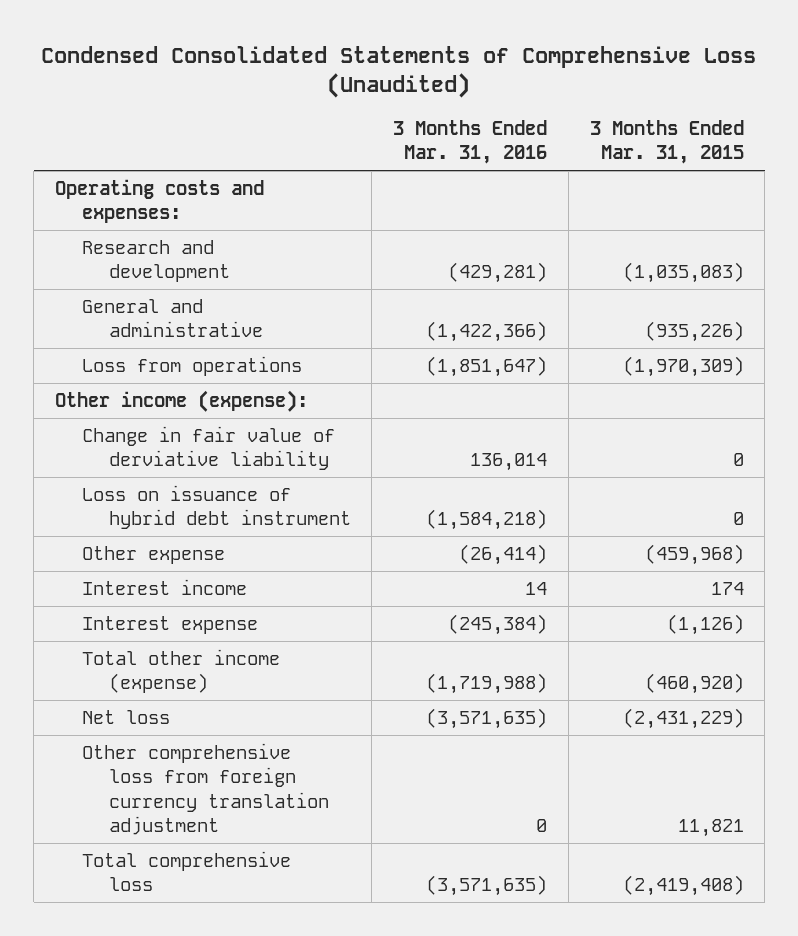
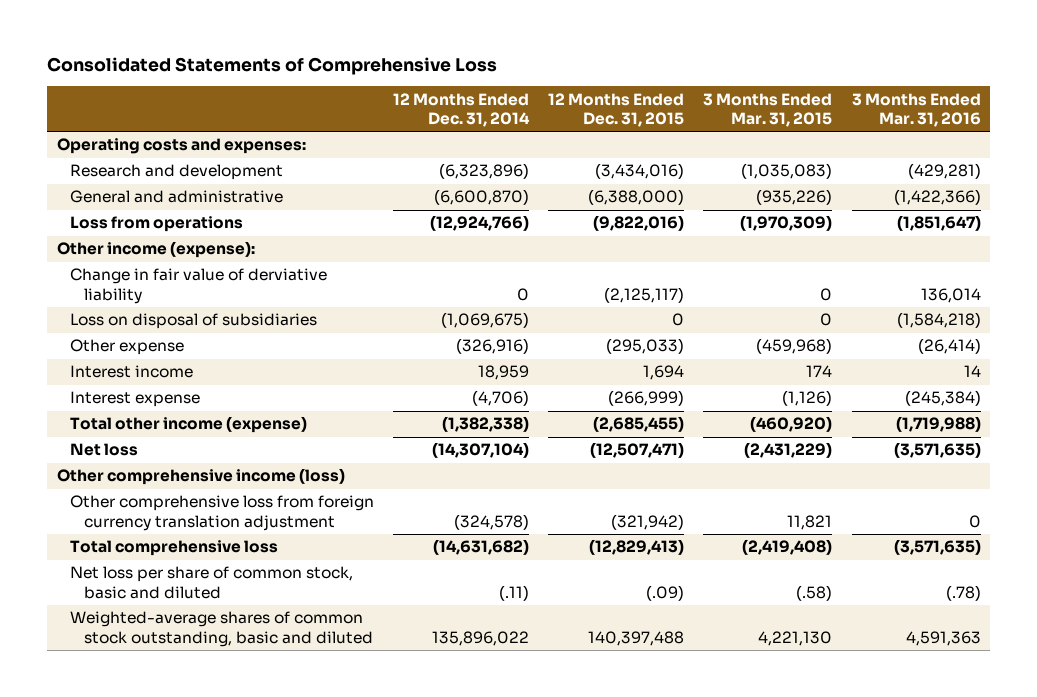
[41,45,757,99] Condensed Consolidated Statements of Comprehensive Loss (Unaudited) -> [47,56,498,75] Consolidated Statements of Comprehensive Loss
none -> [393,92,531,128] 12 Months Ended Dec. 31, 2014
none -> [548,92,685,128] 12 Months Ended Dec. 31, 2015
[81,484,351,530] Loss on issuance of hybrid debt instrument -> [70,313,318,330] Loss on disposal of subsidiaries
none -> [56,468,345,486] Other comprehensive income (loss)
none -> [70,566,354,599] Net loss per share of common stock, basic and diluted
none -> [70,611,373,647] Weighted-average shares of common stock outstanding, basic and diluted

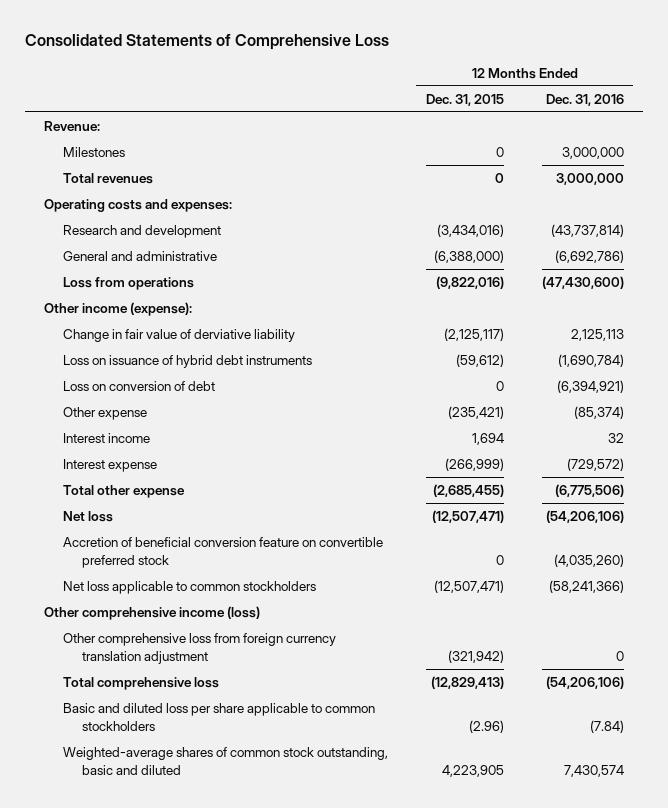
[393,92,531,128] 12 Months Ended Dec. 31, 2014 -> none
[703,92,833,128] 3 Months Ended Mar. 31, 2015 -> none
[851,92,981,128] 3 Months Ended Mar. 31, 2016 -> none
none -> [545,93,624,106] Dec. 31, 2016
none -> [43,120,100,131] Revenue:
none -> [62,146,125,157] Milestones
none -> [62,172,153,184] Total revenues
[70,313,318,330] Loss on disposal of subsidiaries -> none
none -> [62,354,312,368] Loss on issuance of hybrid debt instruments
none -> [62,380,215,391] Loss on conversion of debt
[606,338,685,355] (295,033) -> [447,405,504,419] (235,421)
[70,416,308,434] Total other income (expense) -> [62,484,185,498] Total other expense
none -> [62,536,383,568] Accretion of beneficial conversion feature on convertible preferred stock
none -> [62,580,316,594] Net loss applicable to common stockholders
[70,566,354,599] Net loss per share of common stock, basic and diluted -> [62,702,375,731] Basic and diluted loss per share applicable to common stockholders
[646,584,685,601] (.09) -> [468,719,504,733] (2.96)
[588,630,685,646] 140,397,488 -> [441,764,504,777] 4,223,905

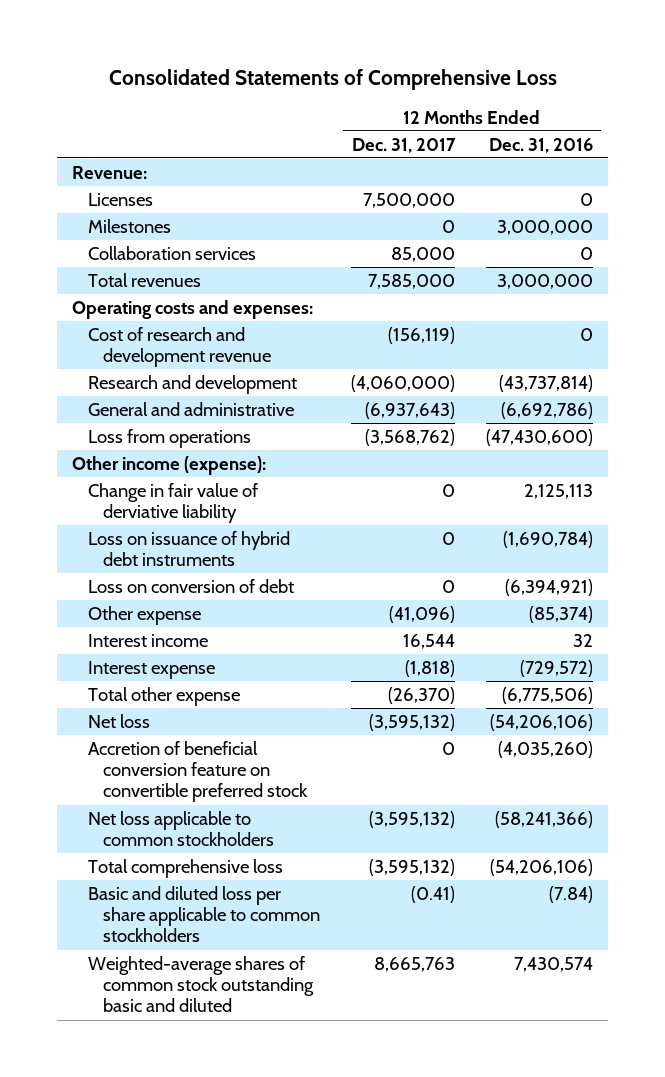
[425,93,504,106] Dec. 31, 2015 -> none
none -> [352,137,457,153] Dec. 31, 2017
none -> [87,193,153,207] Licenses
none -> [87,246,256,261] Collaboration services
none -> [87,327,272,368] Cost of research and development revenue
[43,605,260,620] Other comprehensive income (loss) -> none
[62,632,336,664] Other comprehensive loss from foreign currency translation adjustment -> none
[62,746,388,775] Weighted-average shares of common stock outstanding, basic and diluted -> [87,956,315,1013] Weighted-average shares of common stock outstanding basic and diluted

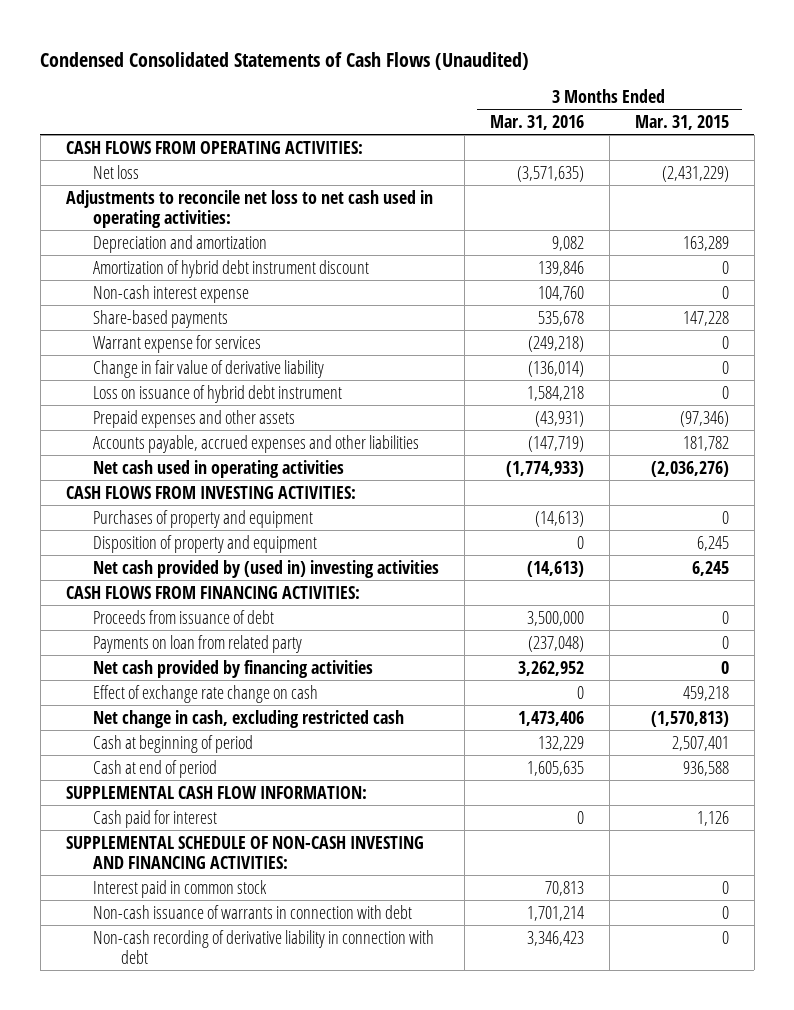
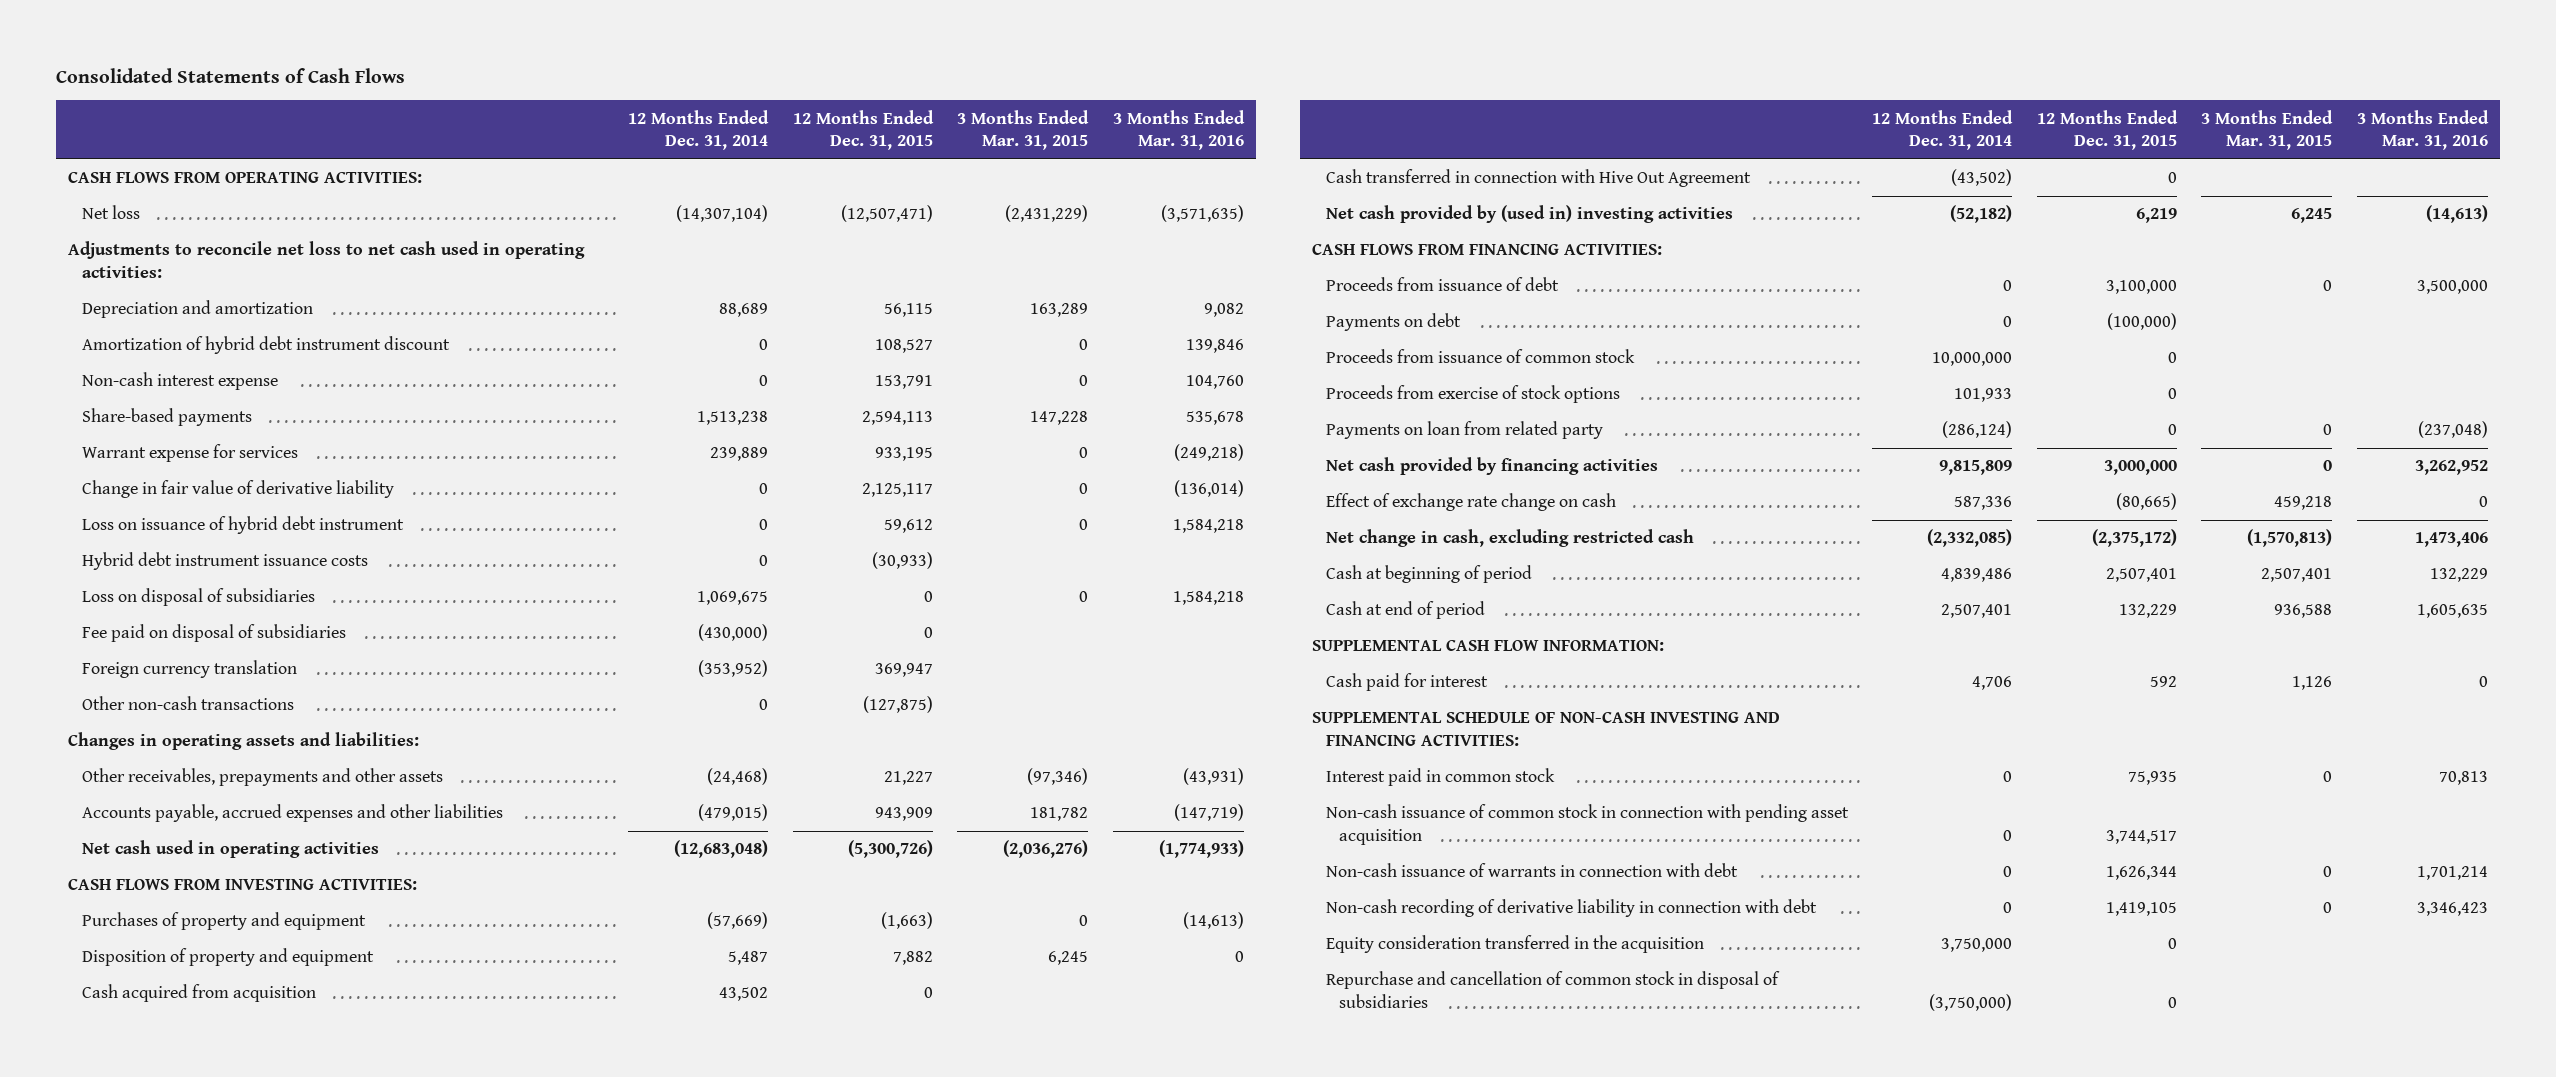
[40,51,530,70] Condensed Consolidated Statements of Cash Flows (Unaudited) -> [55,67,405,83] Consolidated Statements of Cash Flows
none -> [628,109,770,151] 12 Months Ended Dec. 31, 2014
none -> [792,109,934,151] 12 Months Ended Dec. 31, 2015
none -> [81,552,368,571] Hybrid debt instrument issuance costs
none -> [81,588,315,607] Loss on disposal of subsidiaries
none -> [81,624,346,643] Fee paid on disposal of subsidiaries
none -> [81,660,297,679] Foreign currency translation
none -> [81,696,294,711] Other non-cash transactions
none -> [68,732,420,751] Changes in operating assets and liabilities:
[93,409,296,428] Prepaid expenses and other assets -> [81,768,443,787] Other receivables, prepayments and other assets
none -> [81,984,316,1003] Cash acquired from acquisition
none -> [1325,169,1751,188] Cash transferred in connection with Hive Out Agreement
none -> [1325,313,1461,332] Payments on debt
none -> [1325,349,1635,364] Proceeds from issuance of common stock
none -> [1325,385,1620,404] Proceeds from exercise of stock options
none -> [1325,804,1849,845] Non-cash issuance of common stock in connection with pending asset acquisition
none -> [1325,935,1704,954] Equity consideration transferred in the acquisition
none -> [1325,971,1780,1008] Repurchase and cancellation of common stock in disposal of subsidiaries

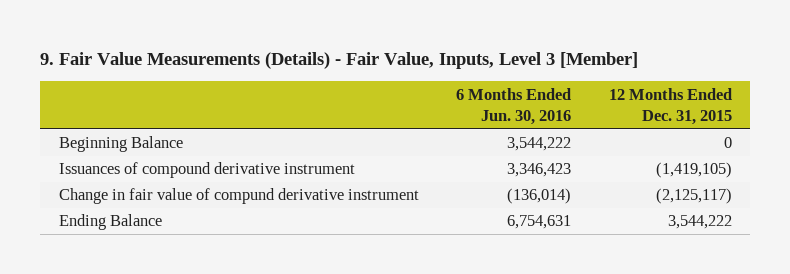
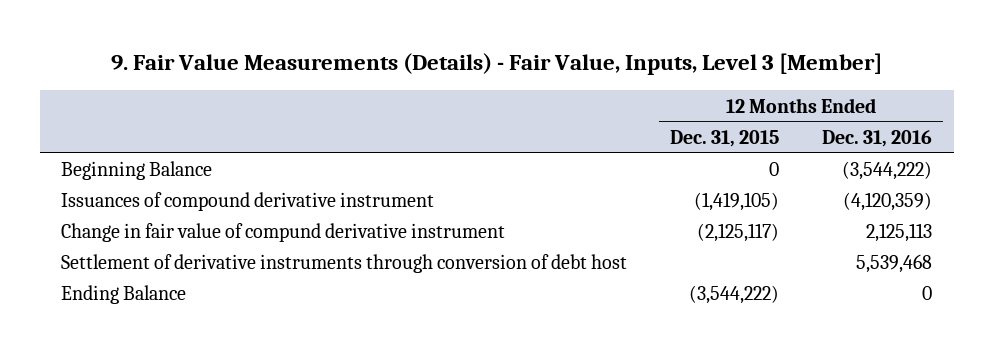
[456,87,572,125] 6 Months Ended Jun. 30, 2016 -> none
none -> [822,129,933,147] Dec. 31, 2016
none -> [61,254,628,274] Settlement of derivative instruments through conversion of debt host
[667,215,732,230] 3,544,222 -> [689,285,780,305] (3,544,222)

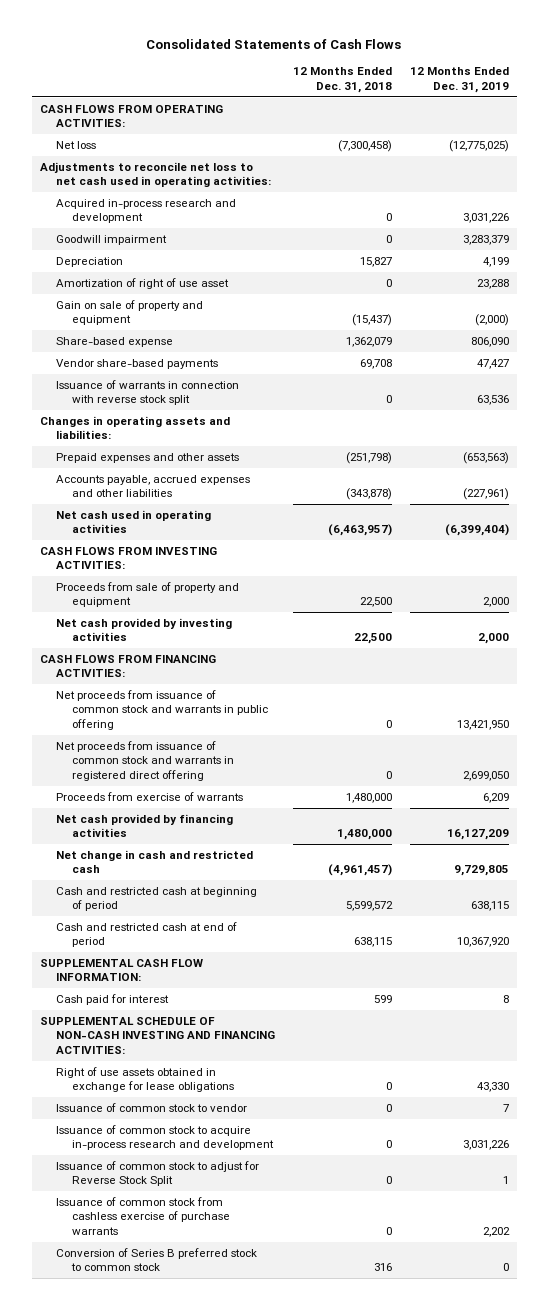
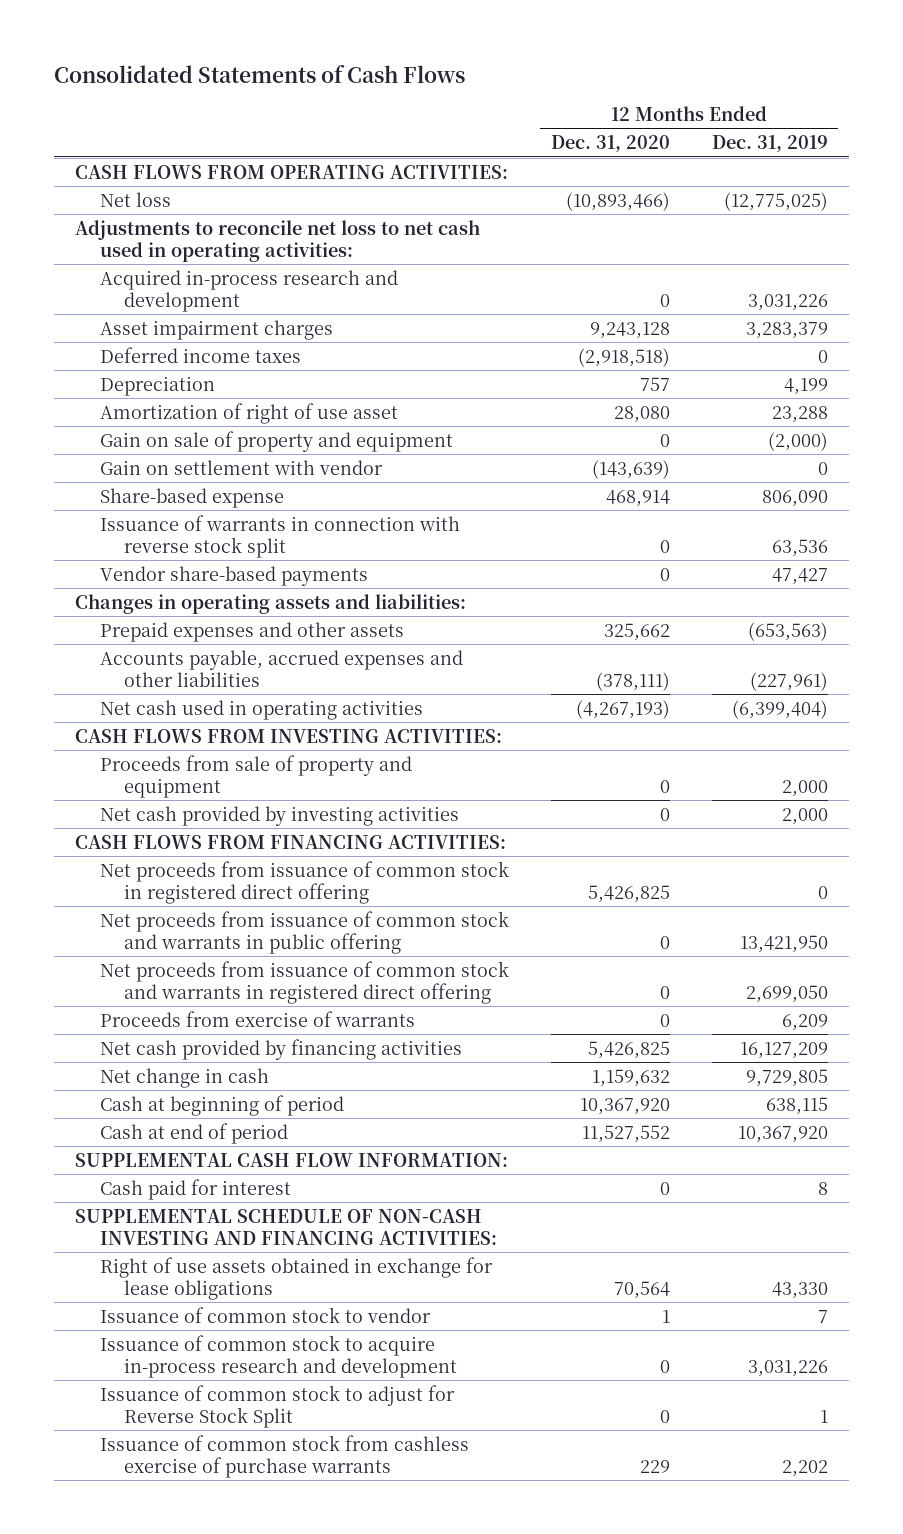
[292,67,392,93] 12 Months Ended Dec. 31, 2018 -> none
none -> [550,135,670,153] Dec. 31, 2020
[56,234,168,245] Goodwill impairment -> [99,319,333,340] Asset impairment charges
none -> [99,346,301,363] Deferred income taxes
none -> [99,459,383,475] Gain on settlement with vendor
[56,358,219,369] Vendor share-based payments -> [99,565,368,586] Vendor share-based payments
none -> [99,860,509,905] Net proceeds from issuance of common stock in registered direct offering
[56,849,254,874] Net change in cash and restricted cash -> [99,1067,269,1088] Net change in cash
[56,886,258,912] Cash and restricted cash at beginning of period -> [99,1094,344,1116] Cash at beginning of period
[56,921,238,948] Cash and restricted cash at end of period -> [99,1122,288,1144] Cash at end of period
[56,1247,258,1272] Conversion of Series B preferred stock to common stock -> none

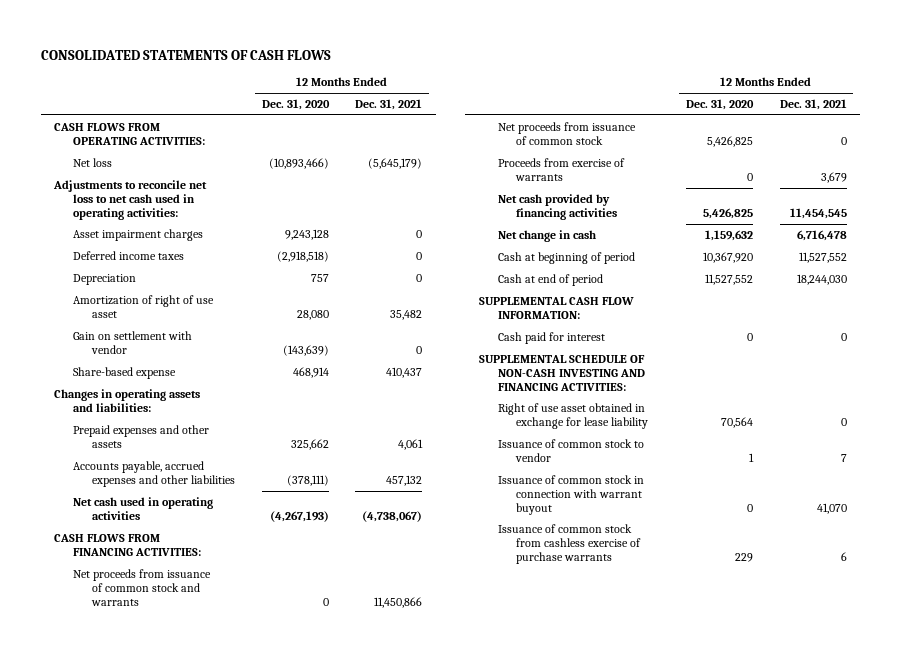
[54,64,466,83] Consolidated Statements of Cash Flows -> [41,49,332,60] CONSOLIDATED STATEMENTS OF CASH FLOWS
[711,135,828,153] Dec. 31, 2019 -> none
none -> [355,99,423,111] Dec. 31, 2021
[99,269,398,313] Acquired in-process research and development -> none
[99,430,453,452] Gain on sale of property and equipment -> none
[99,514,460,559] Issuance of warrants in connection with reverse stock split -> none
[99,565,368,586] Vendor share-based payments -> none
[75,728,503,743] CASH FLOWS FROM INVESTING ACTIVITIES: -> none
[99,754,412,799] Proceeds from sale of property and equipment -> none
[99,805,459,826] Net cash provided by investing activities -> none
[99,860,509,905] Net proceeds from issuance of common stock in registered direct offering -> none
[99,910,509,955] Net proceeds from issuance of common stock and warrants in public offering -> [73,568,212,606] Net proceeds from issuance of common stock and warrants
[99,960,509,1005] Net proceeds from issuance of common stock and warrants in registered direct offering -> [497,121,636,145] Net proceeds from issuance of common stock
[659,986,670,1000] 0 -> [706,135,753,147] 5,426,825
[99,1256,493,1301] Right of use assets obtained in exchange for lease obligations -> [497,402,649,429] Right of use asset obtained in exchange for lease liability
[99,1384,455,1429] Issuance of common stock to adjust for Reverse Stock Split -> none
[99,1334,457,1379] Issuance of common stock to acquire in-process research and development -> [497,474,644,515] Issuance of common stock in connection with warrant buyout

